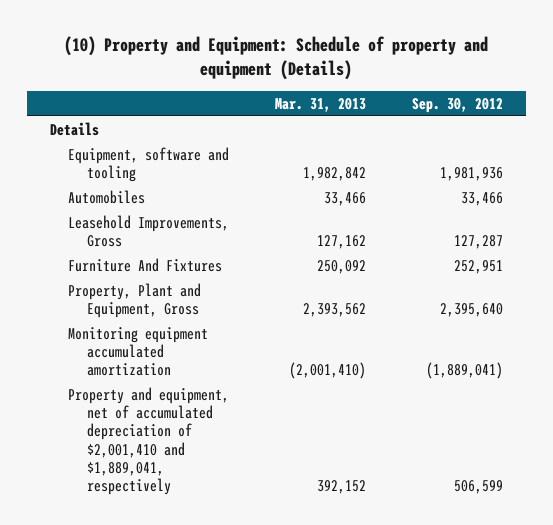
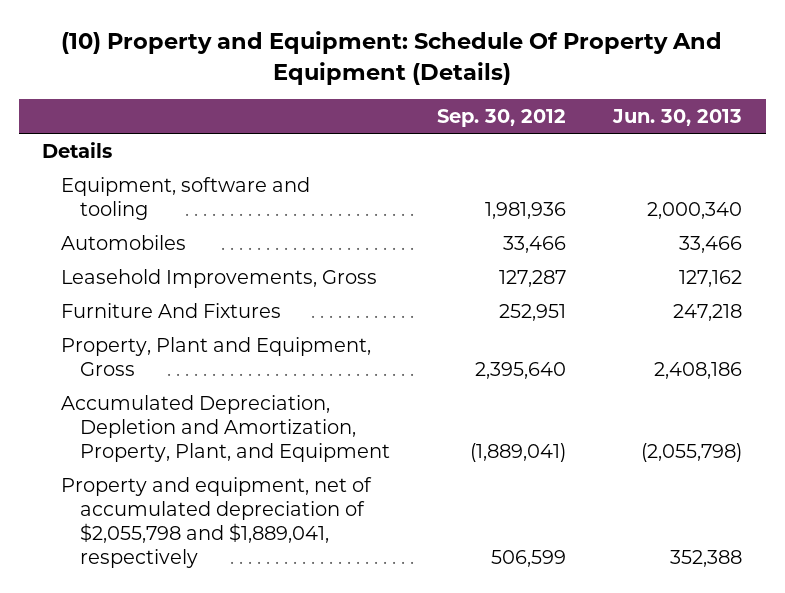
[64,35,489,81] (10) Property and Equipment: Schedule of property and equipment (Details) -> [61,31,723,85] (10) Property and Equipment: Schedule Of Property And Equipment (Details)
[275,97,367,112] Mar. 31, 2013 -> none
none -> [612,109,743,127] Jun. 30, 2013
[68,326,209,377] Monitoring equipment accumulated amortization -> [61,394,391,463] Accumulated Depreciation, Depletion and Amortization, Property, Plant, and Equipment
[68,386,230,495] Property and equipment, net of accumulated depreciation of $2,001,410 and $1,889,041, respectively -> [61,476,373,569] Property and equipment, net of accumulated depreciation of $2,055,798 and $1,889,041, respectively

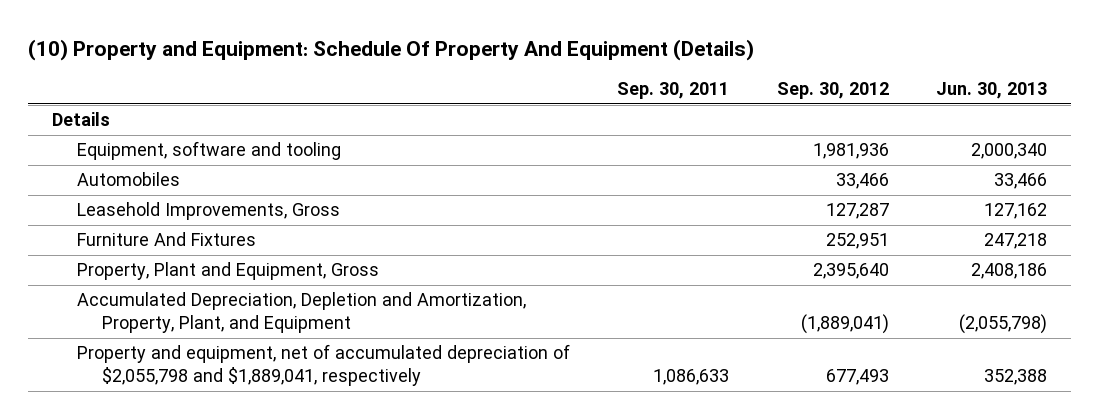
none -> [617,82,730,100] Sep. 30, 2011
[491,550,567,568] 506,599 -> [825,369,889,386] 677,493

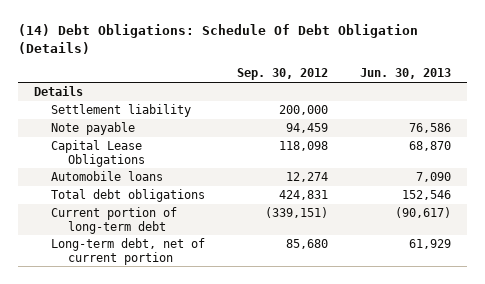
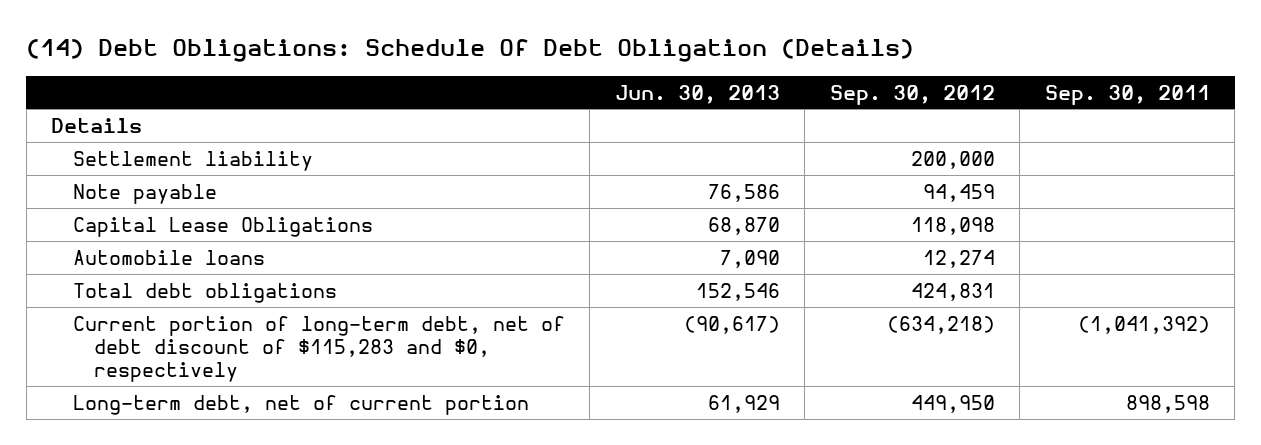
none -> [1044,84,1210,105] Sep. 30, 2011
[51,206,178,234] Current portion of long-term debt -> [72,315,565,382] Current portion of long-term debt, net of debt discount of $115,283 and $0, respectively
[265,206,329,218] (339,151) -> [886,315,995,334] (634,218)
[286,238,329,249] 85,680 -> [910,394,995,413] 449,950

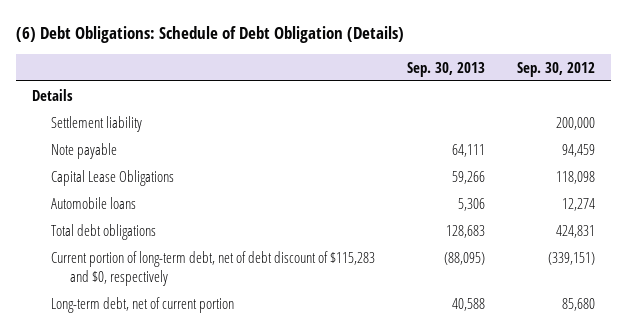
[26,39,915,63] (14) Debt Obligations: Schedule Of Debt Obligation (Details) -> [15,26,404,44] (6) Debt Obligations: Schedule of Debt Obligation (Details)
[614,84,780,104] Jun. 30, 2013 -> none
[1044,84,1210,105] Sep. 30, 2011 -> none
none -> [407,61,486,77] Sep. 30, 2013
[886,315,995,334] (634,218) -> [548,251,596,265] (339,151)
[910,394,995,413] 449,950 -> [562,297,596,311] 85,680

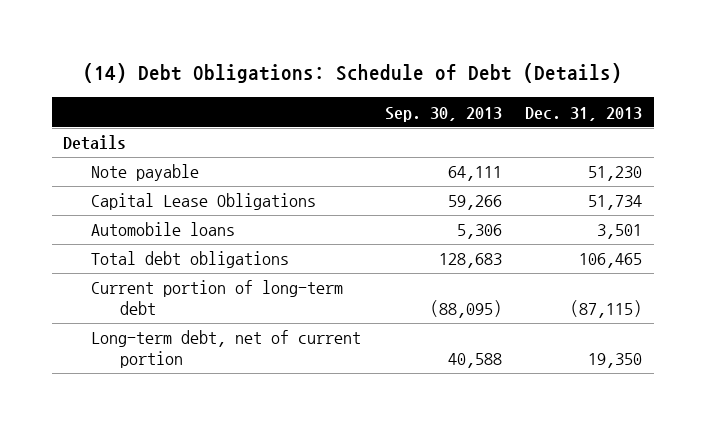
[15,26,404,44] (6) Debt Obligations: Schedule of Debt Obligation (Details) -> [82,63,622,84] (14) Debt Obligations: Schedule of Debt (Details)
[517,61,596,77] Sep. 30, 2012 -> none
none -> [525,106,643,121] Dec. 31, 2013
[50,115,142,132] Settlement liability -> none
[50,250,375,286] Current portion of long-term debt, net of debt discount of $115,283 and $0, respectively -> [91,280,344,316] Current portion of long-term debt

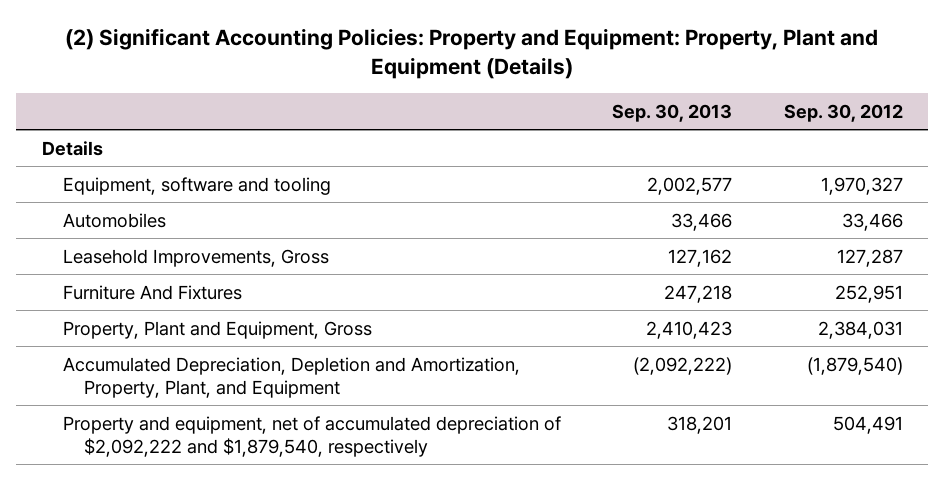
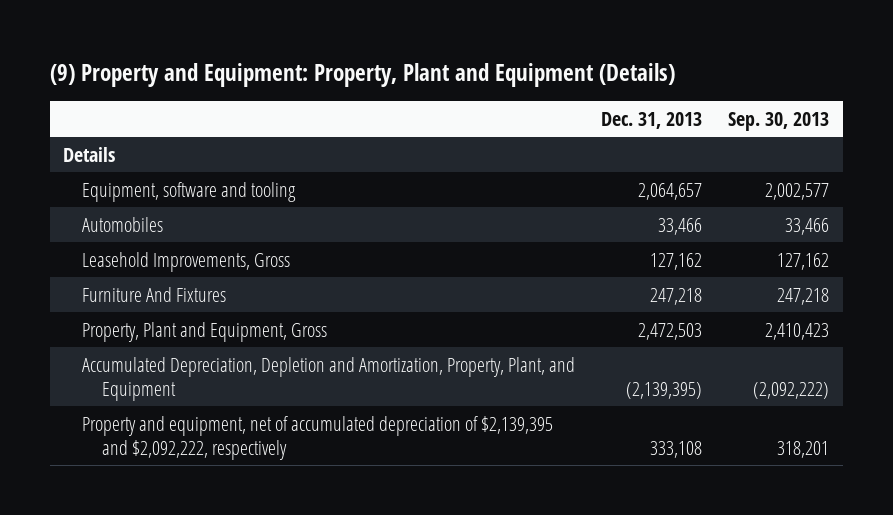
[65,28,879,80] (2) Significant Accounting Policies: Property and Equipment: Property, Plant and Equipment (Details) -> [50,63,676,88] (9) Property and Equipment: Property, Plant and Equipment (Details)
[783,103,903,122] Sep. 30, 2012 -> none
none -> [601,111,703,129] Dec. 31, 2013
[62,415,561,457] Property and equipment, net of accumulated depreciation of $2,092,222 and $1,879,540, respectively -> [82,415,554,460] Property and equipment, net of accumulated depreciation of $2,139,395 and $2,092,222, respectively

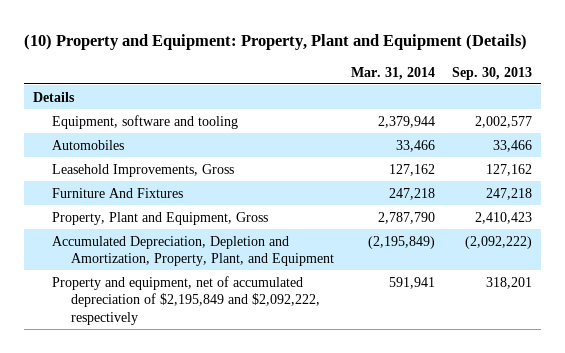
[50,63,676,88] (9) Property and Equipment: Property, Plant and Equipment (Details) -> [23,33,527,50] (10) Property and Equipment: Property, Plant and Equipment (Details)
[601,111,703,129] Dec. 31, 2013 -> none
none -> [351,66,436,80] Mar. 31, 2014
[82,415,554,460] Property and equipment, net of accumulated depreciation of $2,139,395 and $2,092,222, respectively -> [51,275,321,325] Property and equipment, net of accumulated depreciation of $2,195,849 and $2,092,222, respectively

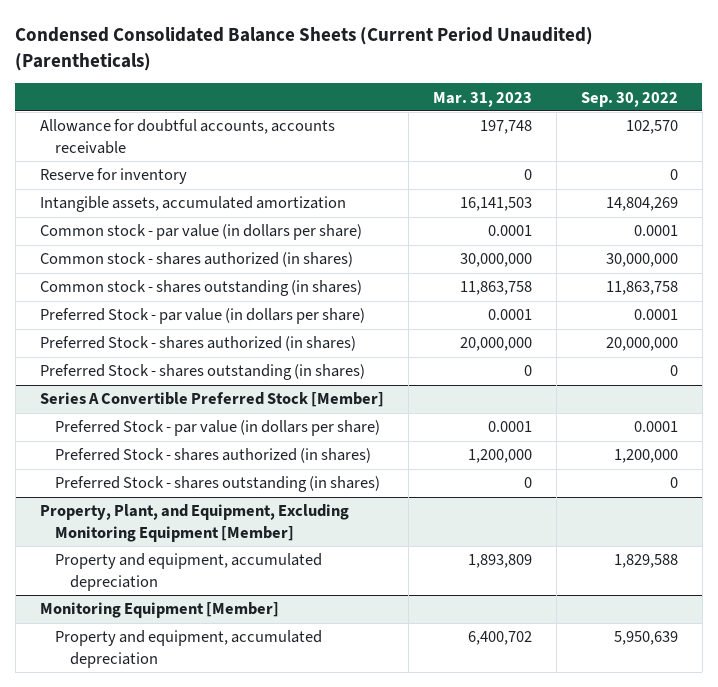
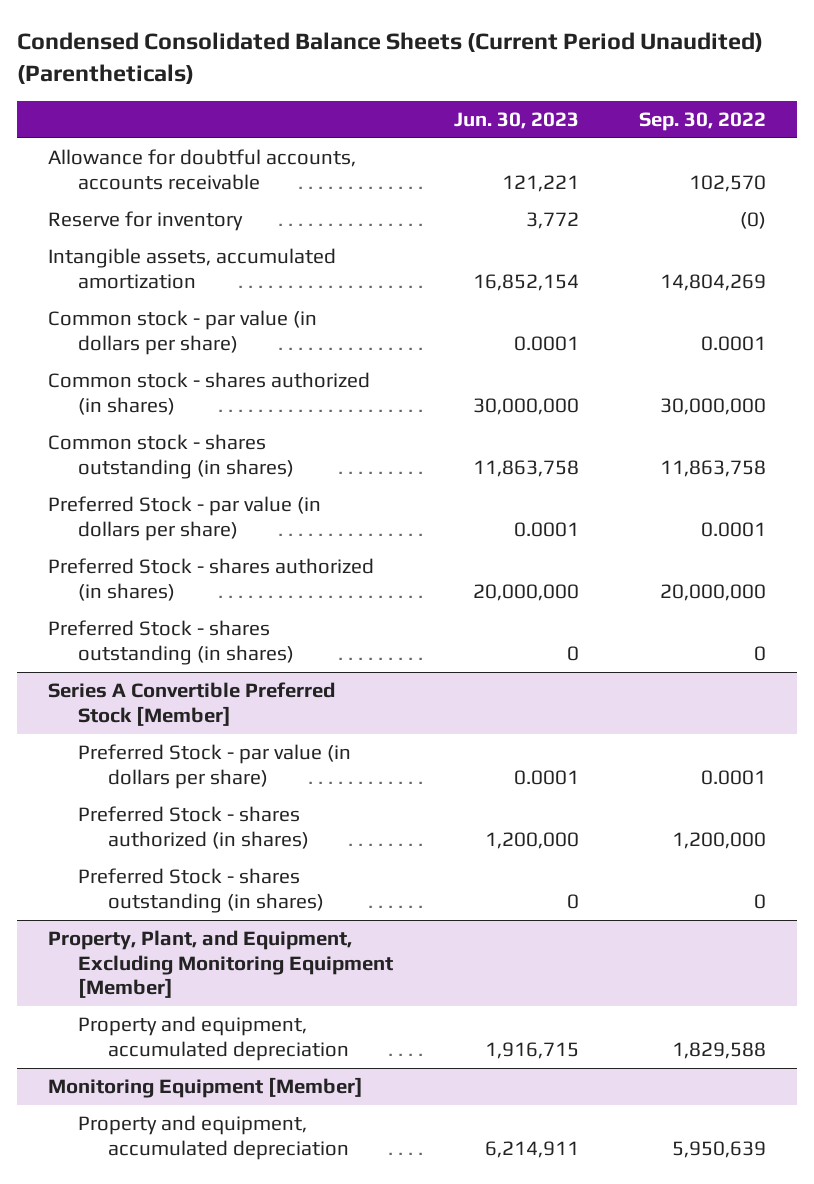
[432,91,532,107] Mar. 31, 2023 -> none
none -> [453,112,579,130] Jun. 30, 2023
[669,169,678,181] 0 -> [740,212,767,230] (0)

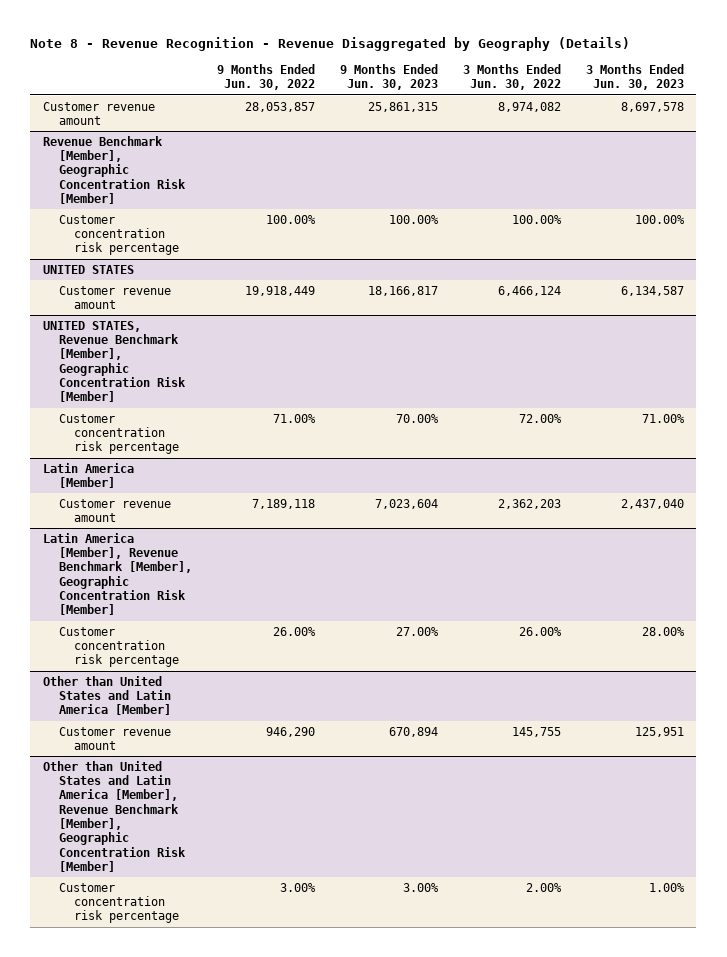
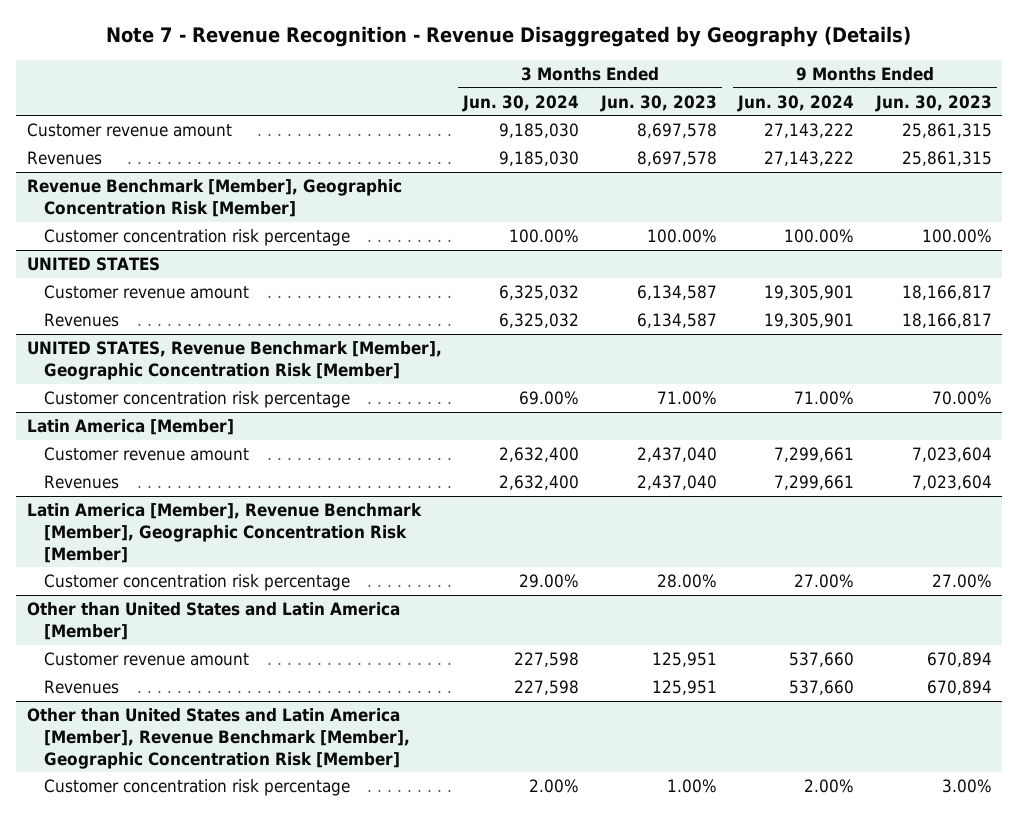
[30,36,631,51] Note 8 - Revenue Recognition - Revenue Disaggregated by Geography (Details) -> [106,26,912,48] Note 7 - Revenue Recognition - Revenue Disaggregated by Geography (Details)
[216,63,315,91] 9 Months Ended Jun. 30, 2022 -> none
[462,63,561,91] 3 Months Ended Jun. 30, 2022 -> none
none -> [462,94,580,112] Jun. 30, 2024
none -> [737,94,855,112] Jun. 30, 2024
none -> [26,151,102,166] Revenues
none -> [43,313,119,328] Revenues
none -> [43,475,119,490] Revenues
none -> [43,680,119,695] Revenues

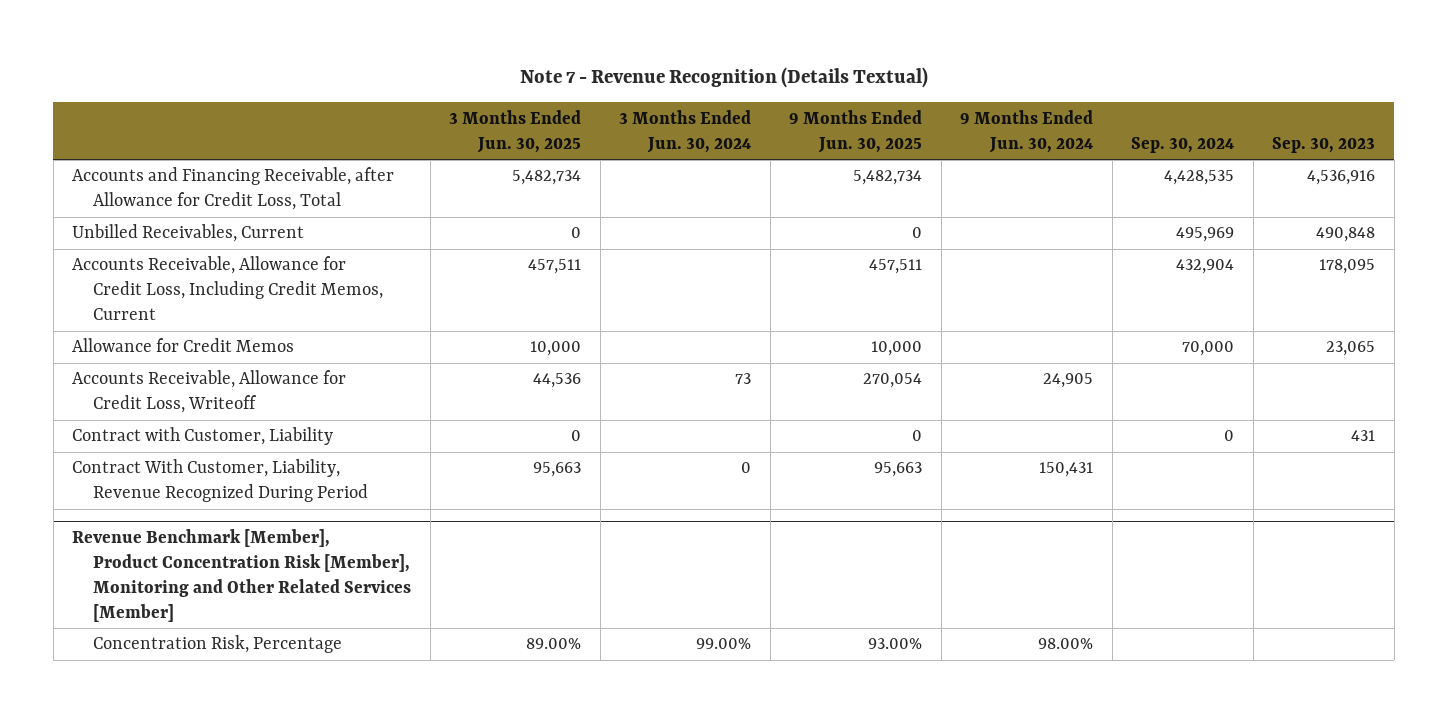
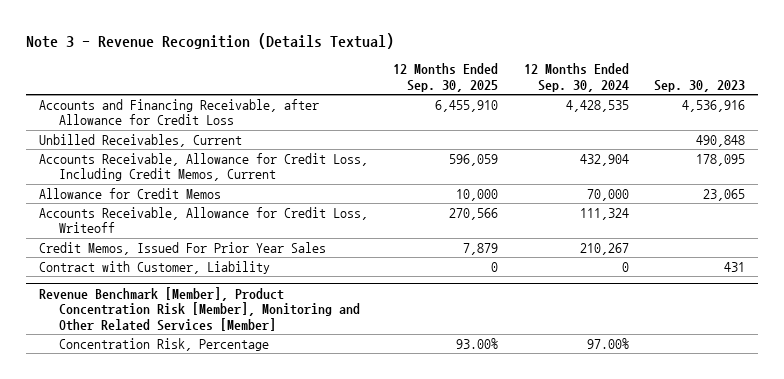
[519,67,928,89] Note 7 - Revenue Recognition (Details Textual) -> [25,33,394,50] Note 3 - Revenue Recognition (Details Textual)
[449,109,582,153] 3 Months Ended Jun. 30, 2025 -> none
[619,109,752,153] 3 Months Ended Jun. 30, 2024 -> none
[789,109,923,153] 9 Months Ended Jun. 30, 2025 -> none
[960,109,1094,153] 9 Months Ended Jun. 30, 2024 -> none
[1131,136,1235,153] Sep. 30, 2024 -> none
none -> [393,63,499,93] 12 Months Ended Sep. 30, 2025
none -> [523,63,629,93] 12 Months Ended Sep. 30, 2024
[72,167,395,211] Accounts and Financing Receivable, after Allowance for Credit Loss, Total -> [38,98,319,126] Accounts and Financing Receivable, after Allowance for Credit Loss
none -> [38,241,326,255] Credit Memos, Issued For Prior Year Sales
[72,459,369,503] Contract With Customer, Liability, Revenue Recognized During Period -> none

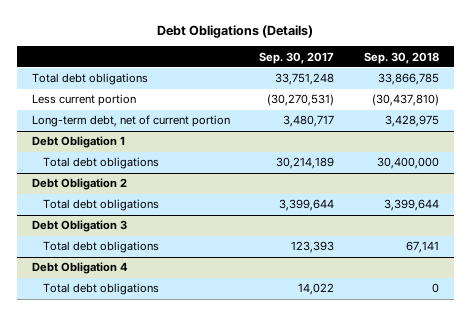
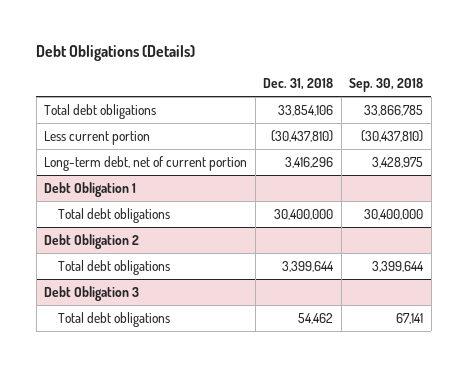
[259,51,335,64] Sep. 30, 2017 -> none
none -> [263,78,334,91] Dec. 31, 2018
[31,262,128,275] Debt Obligation 4 -> none
[43,283,160,296] Total debt obligations -> none

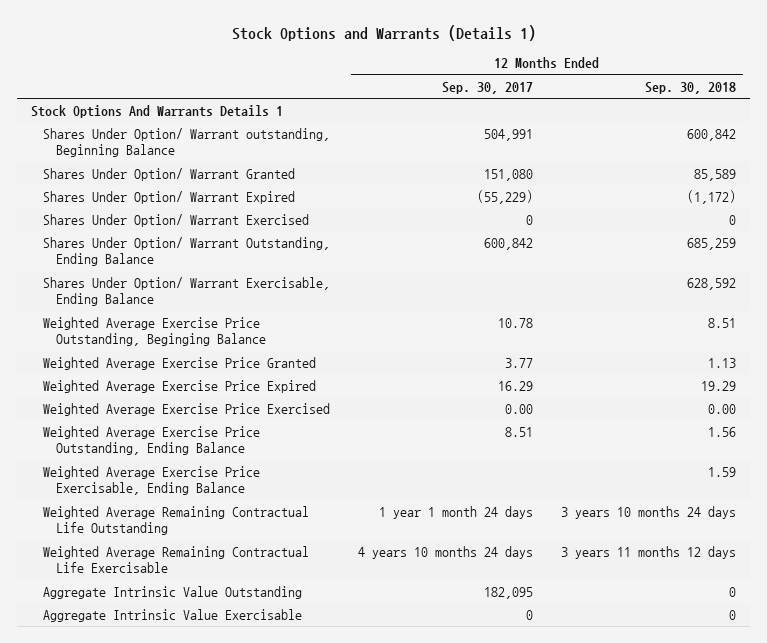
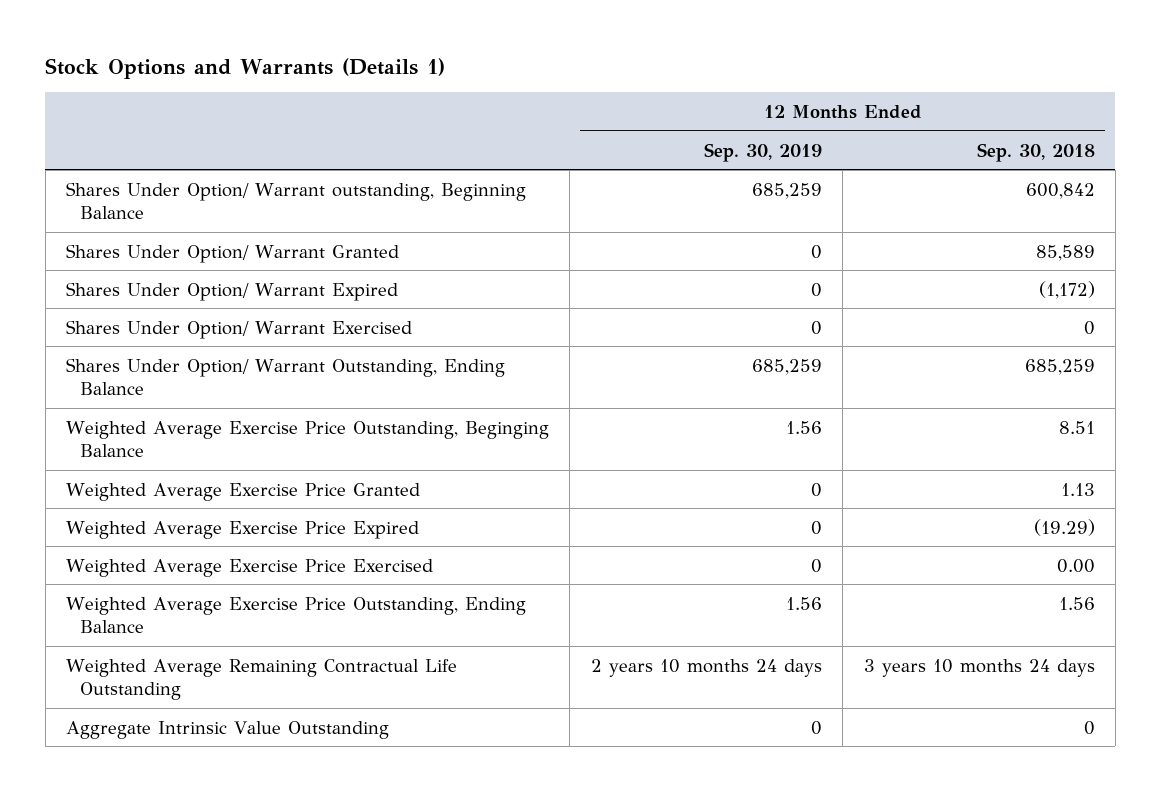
[442,81,534,94] Sep. 30, 2017 -> none
none -> [703,142,822,162] Sep. 30, 2019
[30,105,283,119] Stock Options And Warrants Details 1 -> none
[43,277,331,307] Shares Under Option/ Warrant Exercisable, Ending Balance -> none
[701,381,737,392] 19.29 -> [1033,518,1095,536] (19.29)
[43,466,261,496] Weighted Average Exercise Price Exercisable, Ending Balance -> none
[43,546,310,574] Weighted Average Remaining Contractual Life Exercisable -> none
[43,609,303,623] Aggregate Intrinsic Value Exercisable -> none

